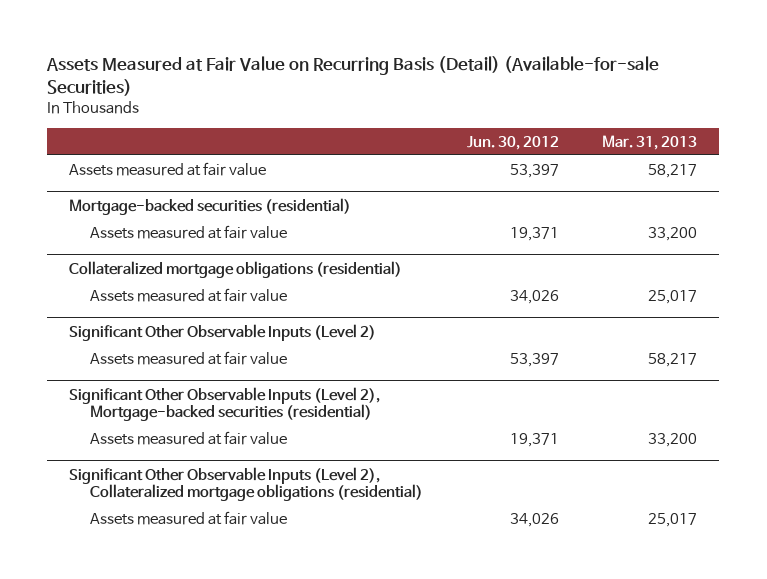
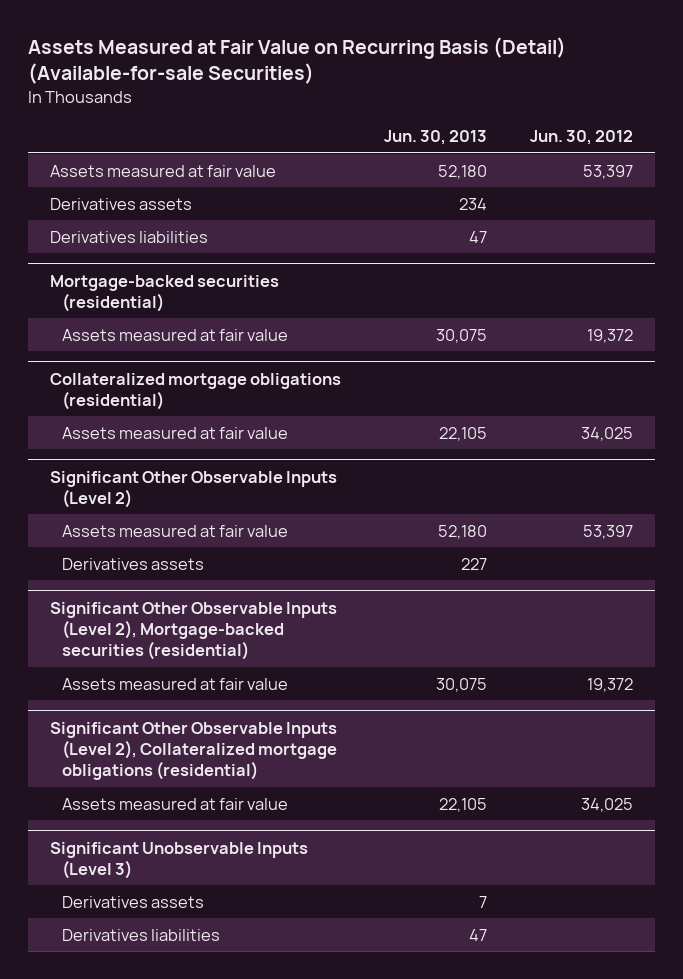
[602,134,698,150] Mar. 31, 2013 -> none
none -> [383,130,487,146] Jun. 30, 2013
none -> [49,197,192,210] Derivatives assets
none -> [49,230,208,243] Derivatives liabilities
[509,226,559,241] 19,371 -> [587,328,634,343] 19,372
[509,289,559,304] 34,026 -> [581,426,634,441] 34,025
none -> [61,557,204,570] Derivatives assets
[509,432,559,447] 19,371 -> [587,677,634,692] 19,372
[509,512,559,527] 34,026 -> [581,797,634,812] 34,025
none -> [49,841,308,879] Significant Unobservable Inputs (Level 3)
none -> [61,895,204,908] Derivatives assets
none -> [61,928,220,941] Derivatives liabilities

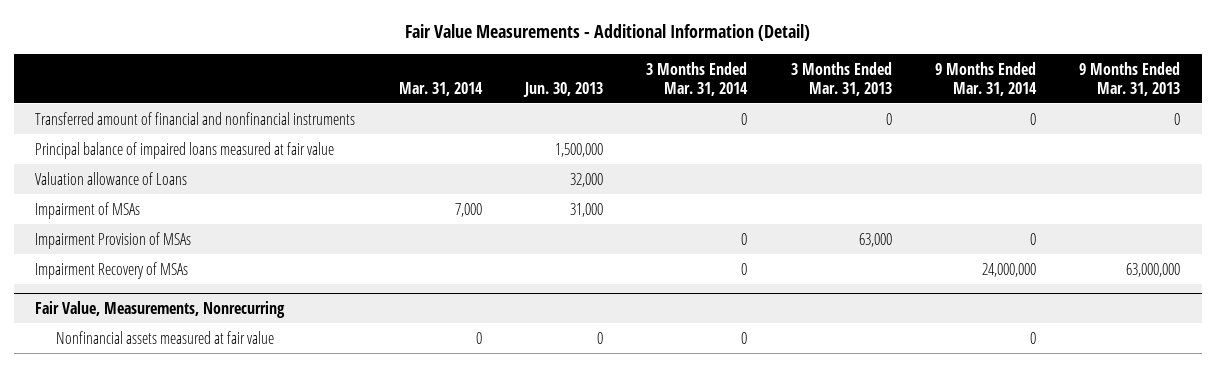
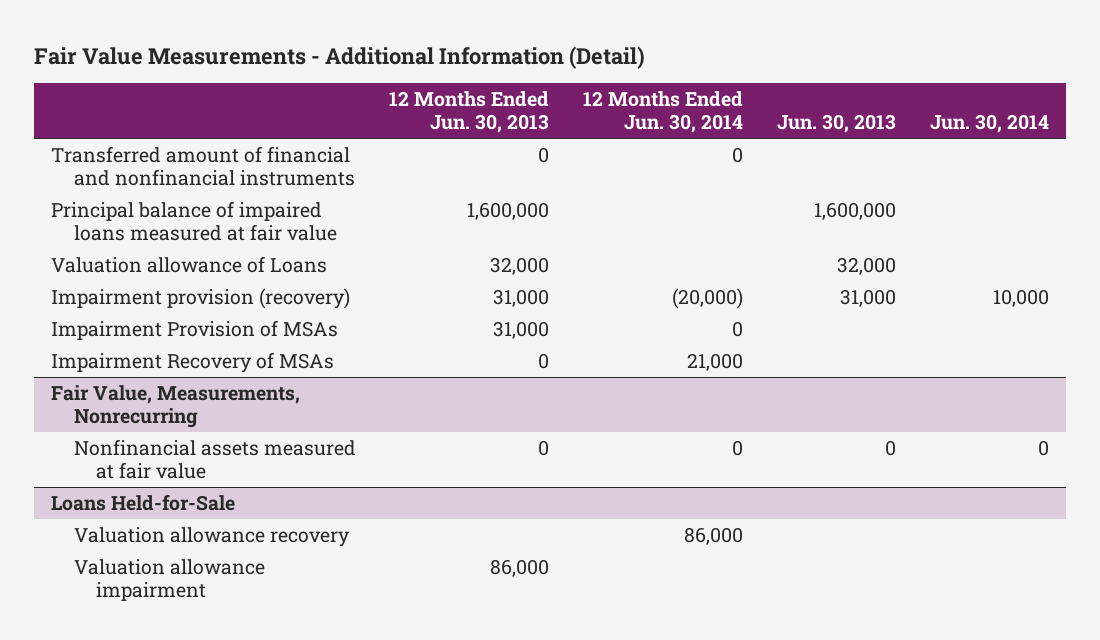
[398,81,483,96] Mar. 31, 2014 -> none
[646,61,749,96] 3 Months Ended Mar. 31, 2014 -> none
[790,61,892,96] 3 Months Ended Mar. 31, 2013 -> none
[935,61,1038,96] 9 Months Ended Mar. 31, 2014 -> none
[1079,61,1181,96] 9 Months Ended Mar. 31, 2013 -> none
none -> [389,91,550,134] 12 Months Ended Jun. 30, 2013
none -> [583,91,744,134] 12 Months Ended Jun. 30, 2014
none -> [929,114,1049,134] Jun. 30, 2014
[555,142,604,157] 1,500,000 -> [813,202,896,221] 1,600,000
[35,201,141,219] Impairment of MSAs -> [50,288,350,310] Impairment provision (recovery)
none -> [50,494,235,512] Loans Held-for-Sale
none -> [73,527,350,548] Valuation allowance recovery
none -> [73,559,265,601] Valuation allowance impairment

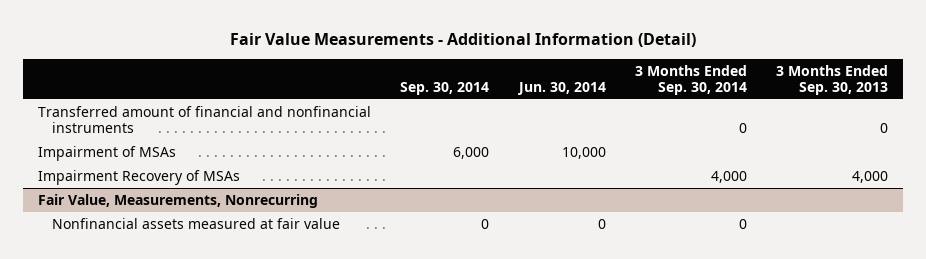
[389,91,550,134] 12 Months Ended Jun. 30, 2013 -> none
[583,91,744,134] 12 Months Ended Jun. 30, 2014 -> none
[776,114,896,134] Jun. 30, 2013 -> none
none -> [400,81,490,95] Sep. 30, 2014
none -> [634,64,747,95] 3 Months Ended Sep. 30, 2014
none -> [776,64,889,95] 3 Months Ended Sep. 30, 2013
[50,201,337,241] Principal balance of impaired loans measured at fair value -> none
[50,256,327,274] Valuation allowance of Loans -> none
[50,320,338,341] Impairment Provision of MSAs -> none
[50,288,350,310] Impairment provision (recovery) -> [38,146,177,162] Impairment of MSAs
[50,494,235,512] Loans Held-for-Sale -> none
[73,527,350,548] Valuation allowance recovery -> none
[73,559,265,601] Valuation allowance impairment -> none

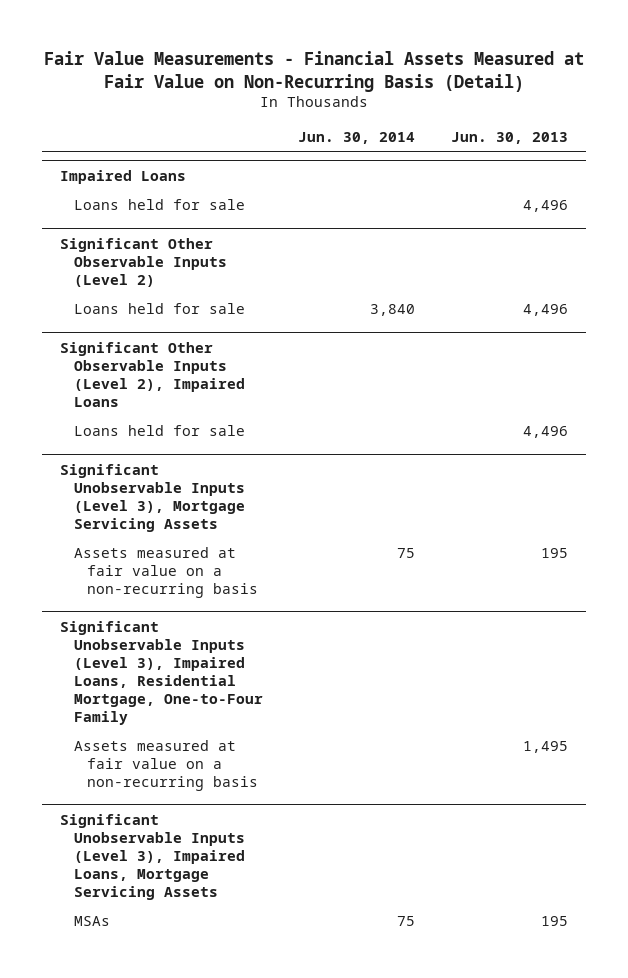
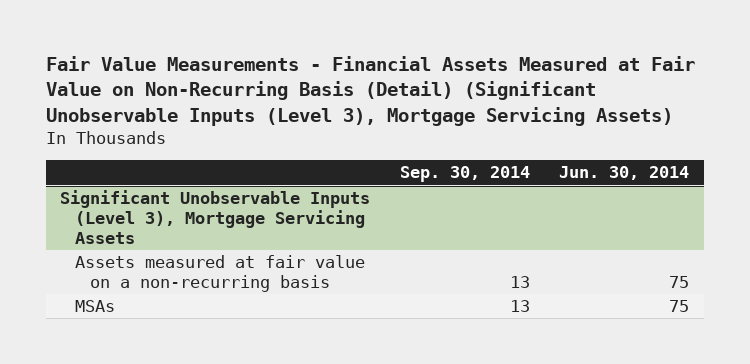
[44,51,585,92] Fair Value Measurements - Financial Assets Measured at Fair Value on Non-Recurring Basis (Detail) -> [45,56,695,126] Fair Value Measurements - Financial Assets Measured at Fair Value on Non-Recurring Basis (Detail) (Significant Unobservable Inputs (Level 3), Mortgage Servicing Assets)
[451,131,569,144] Jun. 30, 2013 -> none
none -> [399,166,530,183] Sep. 30, 2014
[60,169,187,184] Impaired Loans -> none
[73,199,245,211] Loans held for sale -> none
[60,237,227,287] Significant Other Observable Inputs (Level 2) -> none
[73,303,245,315] Loans held for sale -> none
[60,341,245,407] Significant Other Observable Inputs (Level 2), Impaired Loans -> none
[73,425,245,437] Loans held for sale -> none
[60,620,263,725] Significant Unobservable Inputs (Level 3), Impaired Loans, Residential Mortgage, One-to-Four Family -> none
[73,740,259,791] Assets measured at fair value on a non-recurring basis -> none
[60,813,245,900] Significant Unobservable Inputs (Level 3), Impaired Loans, Mortgage Servicing Assets -> none
[73,916,110,927] MSAs -> none
none -> [75,300,116,313] MSAs

